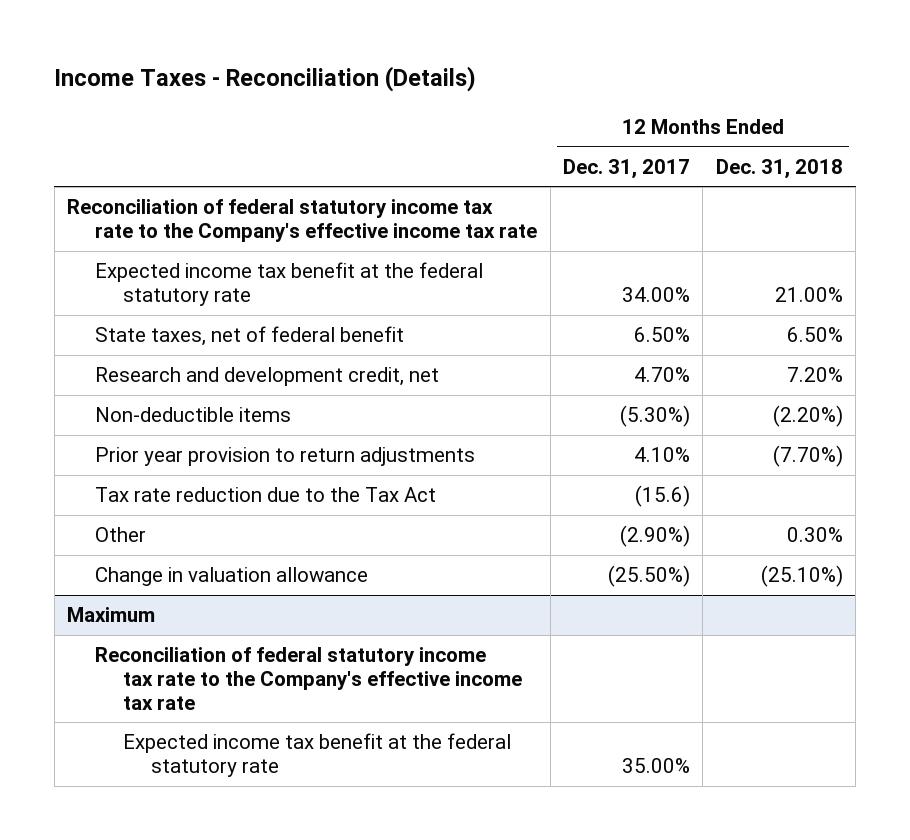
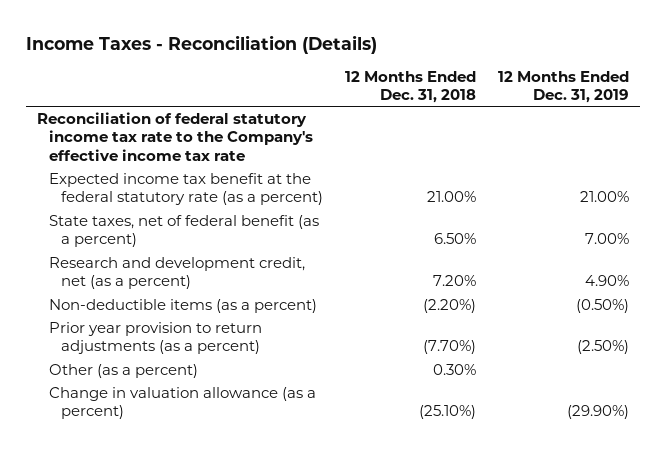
[562,158,690,179] Dec. 31, 2017 -> none
none -> [498,70,630,104] 12 Months Ended Dec. 31, 2019
[95,487,437,503] Tax rate reduction due to the Tax Act -> none
[67,607,156,623] Maximum -> none
[95,647,522,710] Reconciliation of federal statutory income tax rate to the Company's effective income tax rate -> none
[122,733,511,777] Expected income tax benefit at the federal statutory rate -> none
[95,262,484,306] Expected income tax benefit at the federal statutory rate -> [49,172,323,206] Expected income tax benefit at the federal statutory rate (as a percent)
[95,326,405,347] State taxes, net of federal benefit -> [49,214,320,248] State taxes, net of federal benefit (as a percent)
[95,367,440,387] Research and development credit, net -> [49,256,306,290] Research and development credit, net (as a percent)
[95,407,292,423] Non-deductible items -> [49,298,318,313] Non-deductible items (as a percent)
[95,447,476,467] Prior year provision to return adjustments -> [49,321,263,355] Prior year provision to return adjustments (as a percent)
[95,527,147,543] Other -> [49,363,199,378] Other (as a percent)
[95,567,369,587] Change in valuation allowance -> [49,386,317,420] Change in valuation allowance (as a percent)

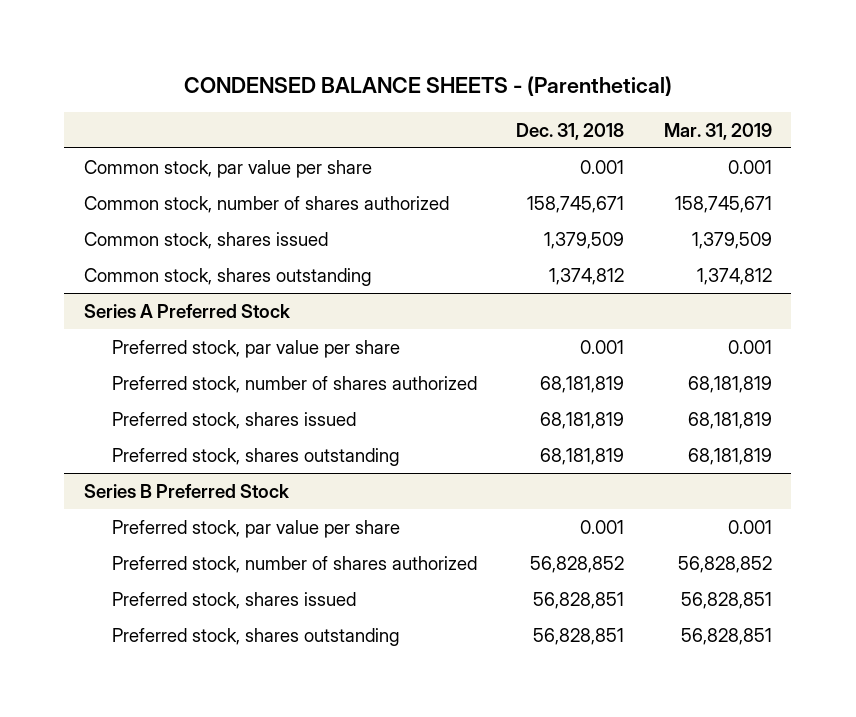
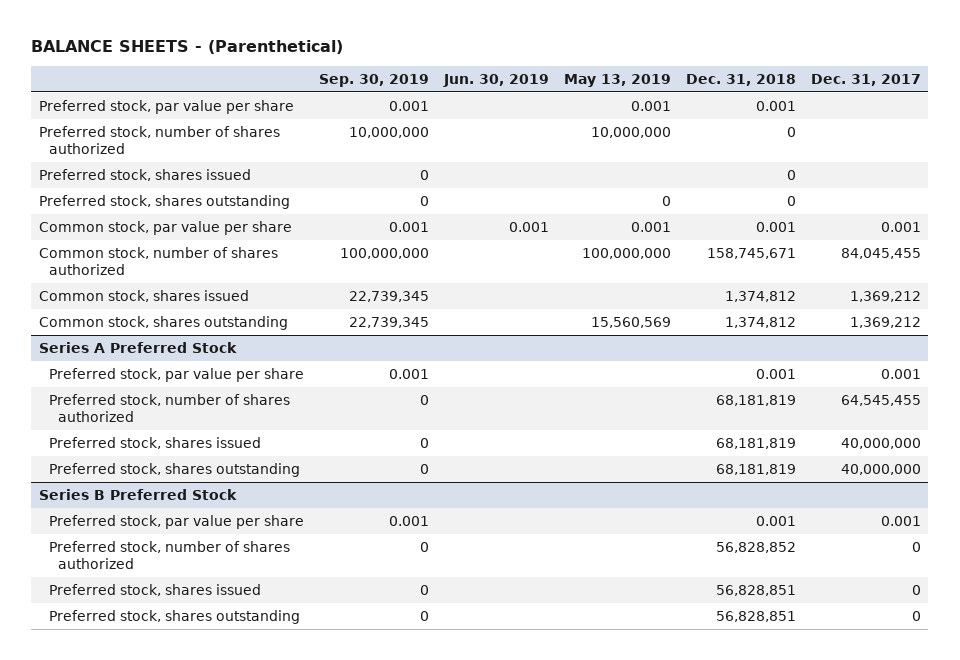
[183,76,672,97] CONDENSED BALANCE SHEETS - (Parenthetical) -> [31,40,344,55] BALANCE SHEETS - (Parenthetical)
[663,122,772,140] Mar. 31, 2019 -> none
none -> [318,74,429,88] Sep. 30, 2019
none -> [442,74,549,88] Jun. 30, 2019
none -> [563,74,671,88] May 13, 2019
none -> [810,74,921,87] Dec. 31, 2017
none -> [38,99,294,114] Preferred stock, par value per share
none -> [38,125,280,154] Preferred stock, number of shares authorized
none -> [38,168,251,181] Preferred stock, shares issued
none -> [38,194,290,209] Preferred stock, shares outstanding
[544,231,625,249] 1,379,509 -> [724,290,796,302] 1,374,812

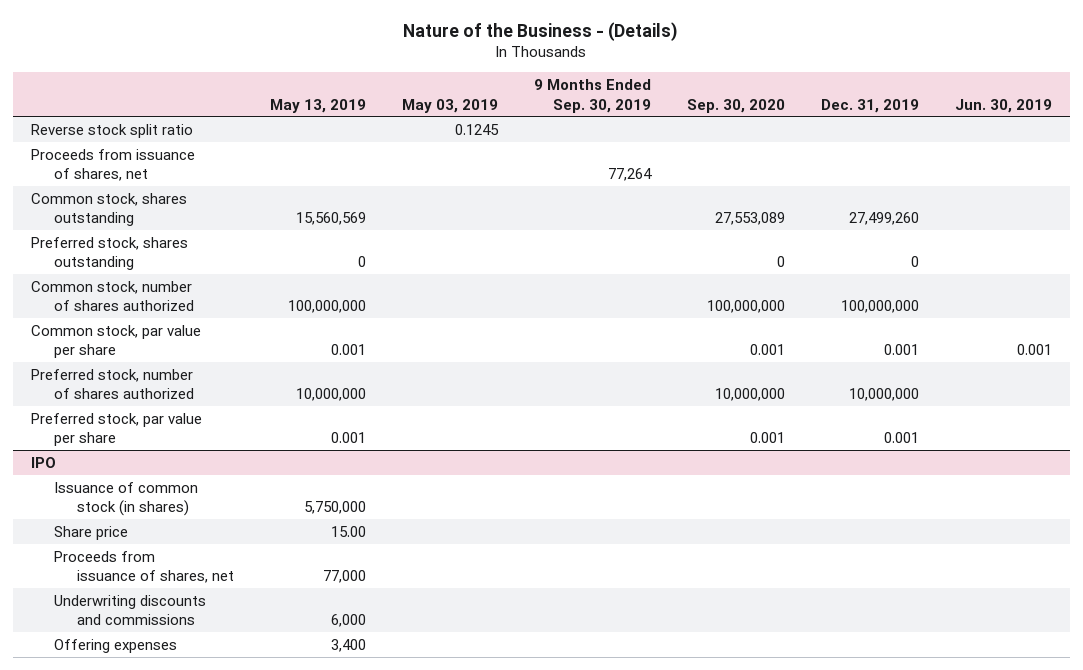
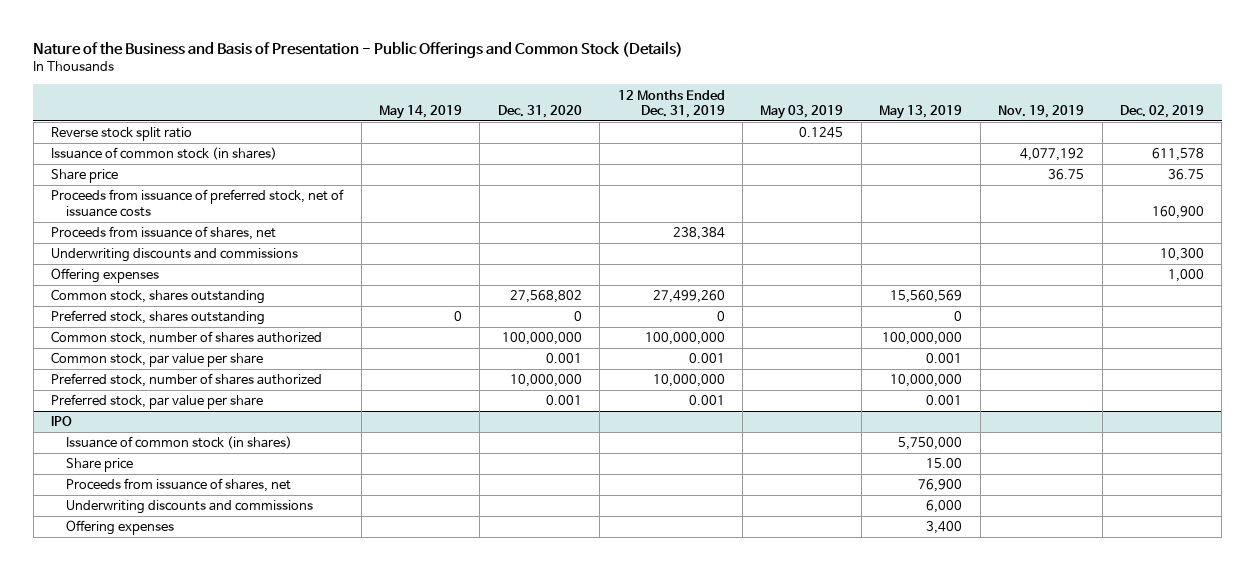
[403,21,679,41] Nature of the Business - (Details) -> [33,40,684,58] Nature of the Business and Basis of Presentation - Public Offerings and Common Stock (Details)
[533,78,651,113] 9 Months Ended Sep. 30, 2019 -> none
[686,98,785,113] Sep. 30, 2020 -> none
[820,98,919,113] Dec. 31, 2019 -> none
[954,98,1052,113] Jun. 30, 2019 -> none
none -> [378,105,462,120] May 14, 2019
none -> [497,105,582,119] Dec. 31, 2020
none -> [617,89,725,119] 12 Months Ended Dec. 31, 2019
none -> [998,105,1085,119] Nov. 19, 2019
none -> [1119,105,1204,119] Dec. 02, 2019
none -> [51,147,278,161] Issuance of common stock (in shares)
none -> [51,169,119,184] Share price
none -> [51,189,345,217] Proceeds from issuance of preferred stock, net of issuance costs
none -> [51,248,299,263] Underwriting discounts and commissions
none -> [51,268,160,284] Offering expenses
[322,570,366,584] 77,000 -> [918,479,963,493] 76,900

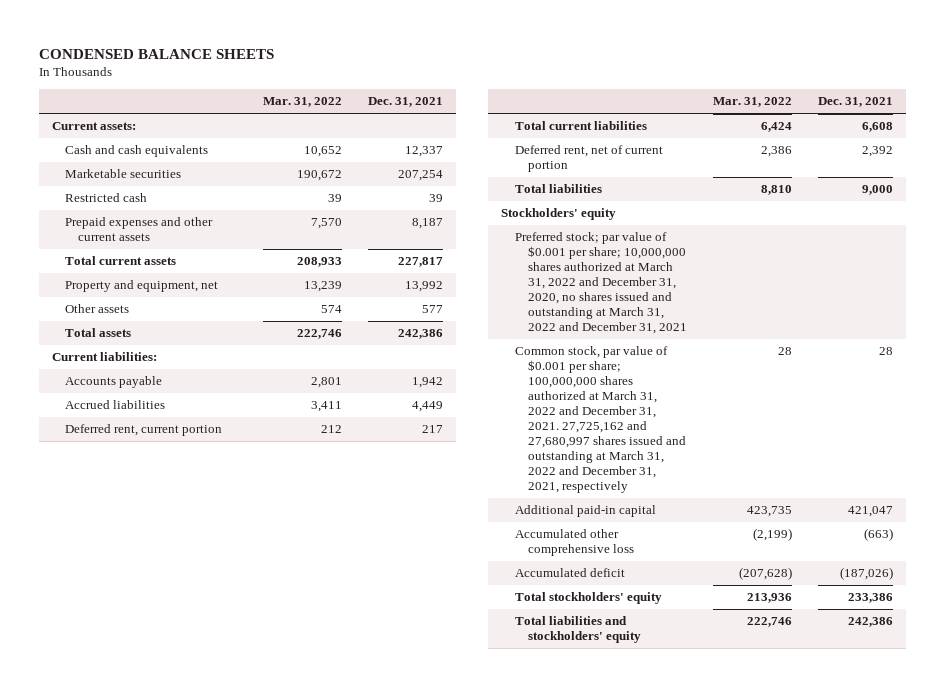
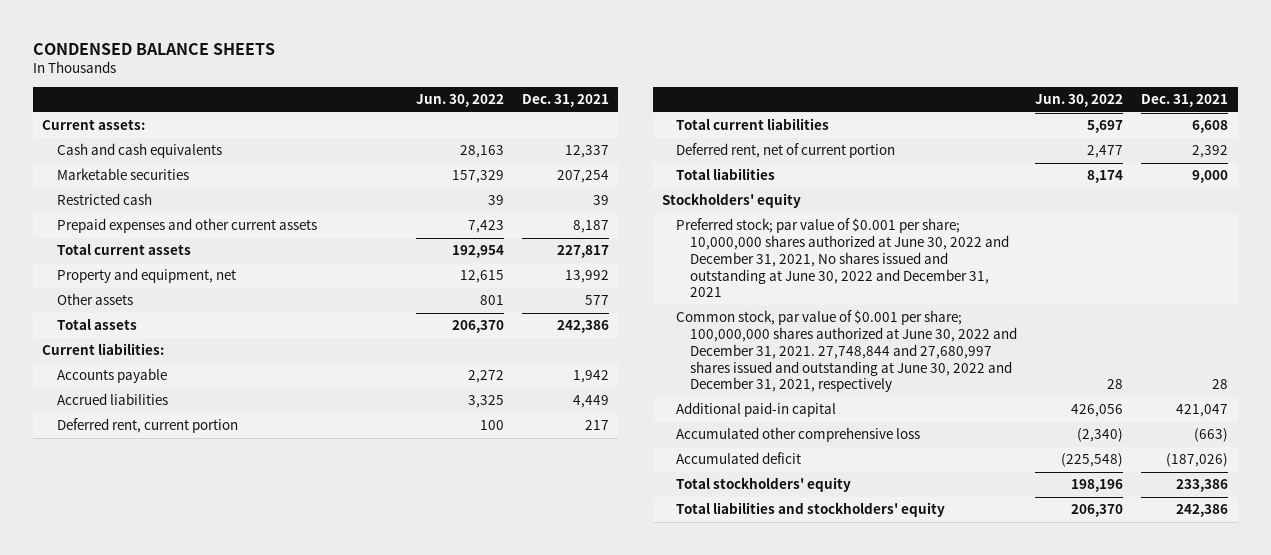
[263,97,343,108] Mar. 31, 2022 -> none
none -> [416,94,505,108] Jun. 30, 2022
[514,232,687,335] Preferred stock; par value of $0.001 per share; 10,000,000 shares authorized at March 31, 2022 and December 31, 2020, no shares issued and outstanding at March 31, 2022 and December 31, 2021 -> [675,218,1010,298] Preferred stock; par value of $0.001 per share; 10,000,000 shares authorized at June 30, 2022 and December 31, 2021, No shares issued and outstanding at June 30, 2022 and December 31, 2021
[514,346,686,494] Common stock, par value of $0.001 per share; 100,000,000 shares authorized at March 31, 2022 and December 31, 2021. 27,725,162 and 27,680,997 shares issued and outstanding at March 31, 2022 and December 31, 2021, respectively -> [675,310,1018,393] Common stock, par value of $0.001 per share; 100,000,000 shares authorized at June 30, 2022 and December 31, 2021. 27,748,844 and 27,680,997 shares issued and outstanding at June 30, 2022 and December 31, 2021, respectively

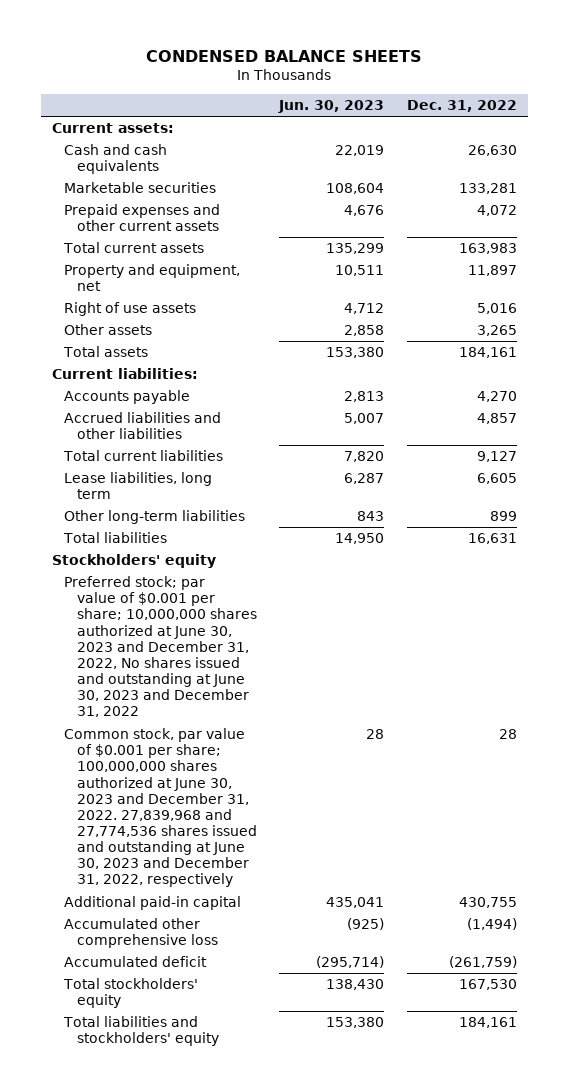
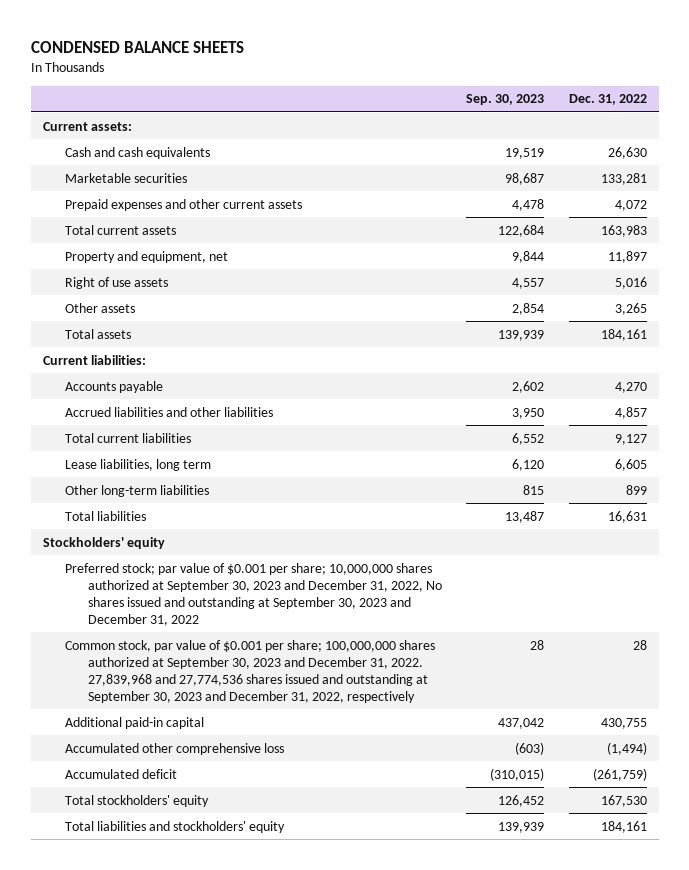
[278,99,385,113] Jun. 30, 2023 -> none
none -> [466,94,545,106] Sep. 30, 2023
[64,576,257,718] Preferred stock; par value of $0.001 per share; 10,000,000 shares authorized at June 30, 2023 and December 31, 2022, No shares issued and outstanding at June 30, 2023 and December 31, 2022 -> [65,562,443,627] Preferred stock; par value of $0.001 per share; 10,000,000 shares authorized at September 30, 2023 and December 31, 2022, No shares issued and outstanding at September 30, 2023 and December 31, 2022
[64,728,257,888] Common stock, par value of $0.001 per share; 100,000,000 shares authorized at June 30, 2023 and December 31, 2022. 27,839,968 and 27,774,536 shares issued and outstanding at June 30, 2023 and December 31, 2022, respectively -> [65,639,436,704] Common stock, par value of $0.001 per share; 100,000,000 shares authorized at September 30, 2023 and December 31, 2022. 27,839,968 and 27,774,536 shares issued and outstanding at September 30, 2023 and December 31, 2022, respectively

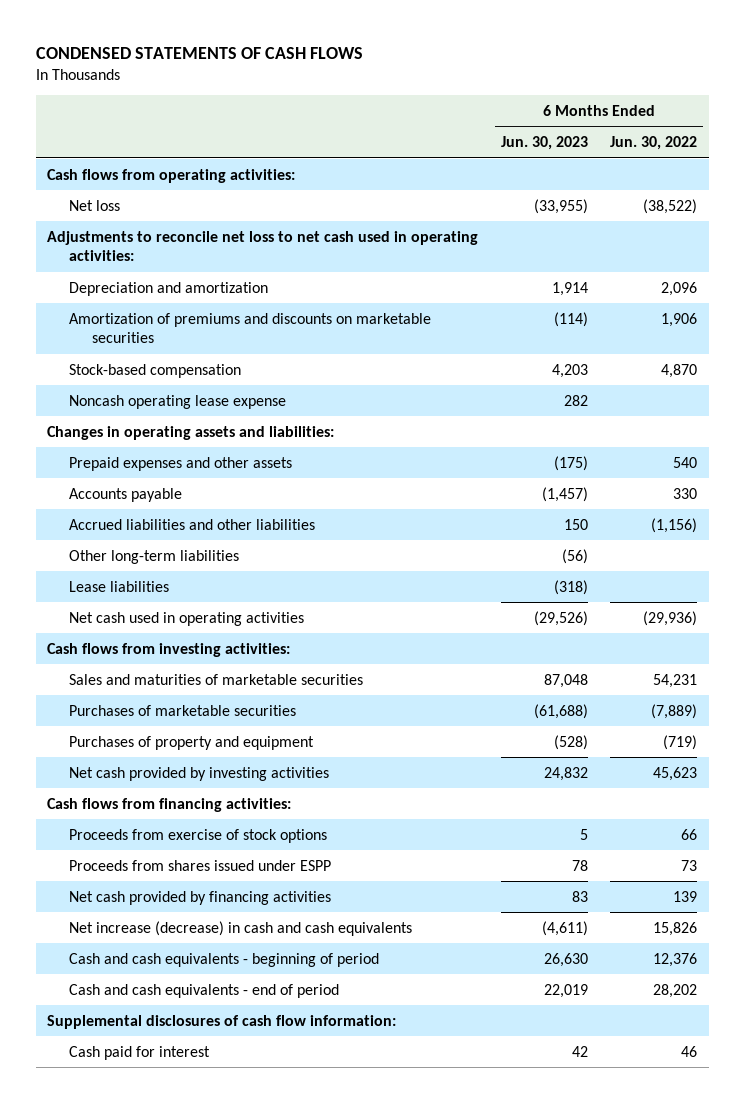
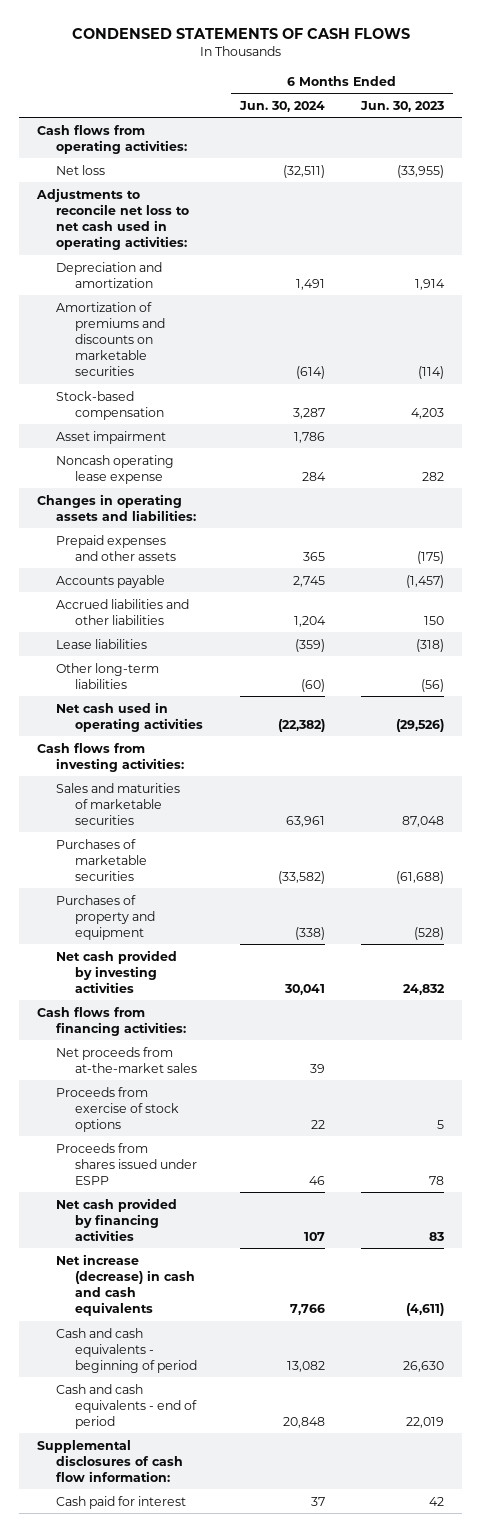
[610,136,698,151] Jun. 30, 2022 -> none
none -> [238,100,325,112] Jun. 30, 2024
none -> [56,430,167,444] Asset impairment
[69,549,240,564] Other long-term liabilities -> [56,662,160,689] Other long-term liabilities
none -> [56,1046,198,1073] Net proceeds from at-the-market sales

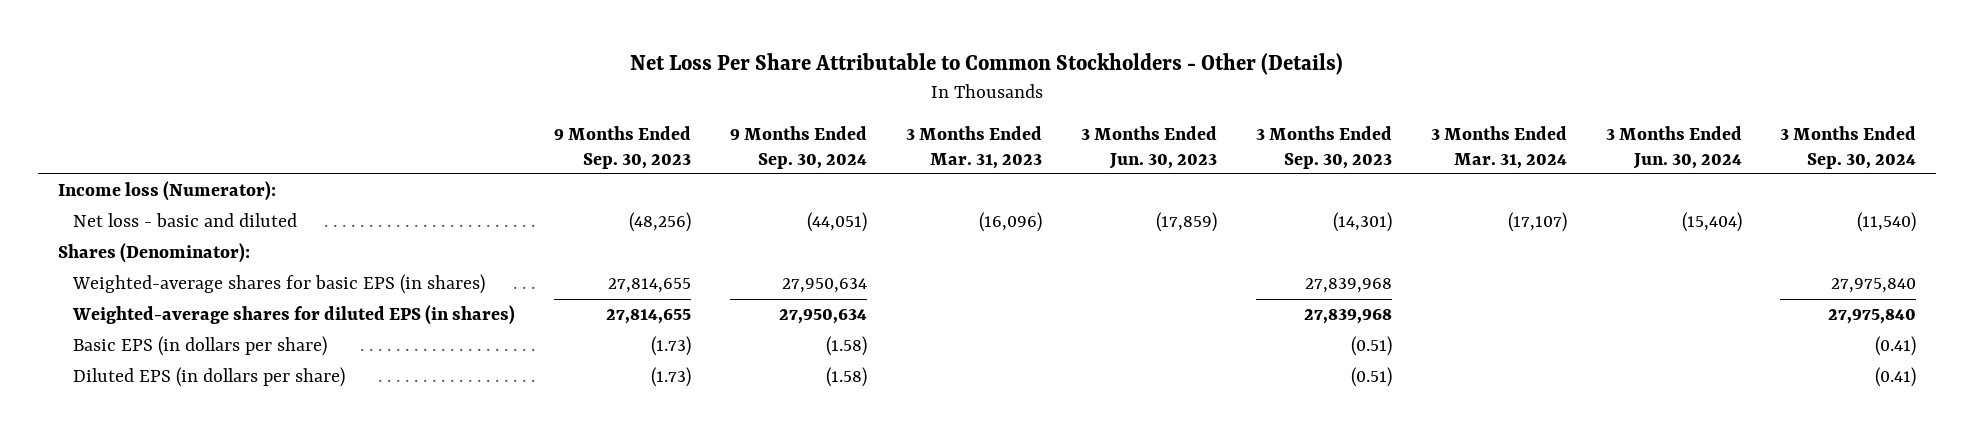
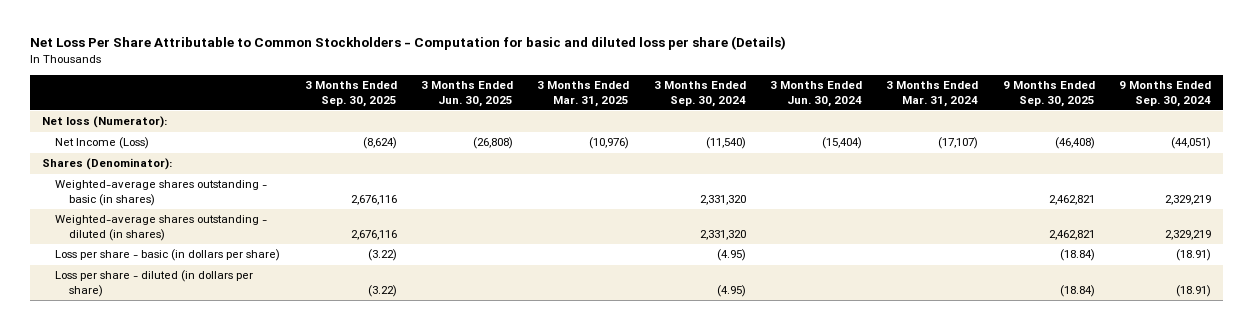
[629,53,1343,76] Net Loss Per Share Attributable to Common Stockholders - Other (Details) -> [29,36,786,51] Net Loss Per Share Attributable to Common Stockholders - Computation for basic and diluted loss per share (Details)
[554,126,692,169] 9 Months Ended Sep. 30, 2023 -> none
[906,126,1043,169] 3 Months Ended Mar. 31, 2023 -> none
[1080,126,1217,169] 3 Months Ended Jun. 30, 2023 -> none
[1255,126,1392,169] 3 Months Ended Sep. 30, 2023 -> none
none -> [304,81,397,107] 3 Months Ended Sep. 30, 2025
none -> [420,81,513,107] 3 Months Ended Jun. 30, 2025
none -> [537,81,630,107] 3 Months Ended Mar. 31, 2025
none -> [1002,81,1095,107] 9 Months Ended Sep. 30, 2025
[57,181,276,202] Income loss (Numerator): -> [41,116,167,129] Net loss (Numerator):
[73,213,298,228] Net loss - basic and diluted -> [55,137,150,150] Net Income (Loss)
[72,274,486,295] Weighted-average shares for basic EPS (in shares) -> [55,180,268,207] Weighted-average shares outstanding - basic (in shares)
[782,278,868,294] 27,950,634 -> [1164,195,1211,206] 2,329,219
[1831,278,1917,294] 27,975,840 -> [699,195,746,206] 2,331,320
[72,305,516,326] Weighted-average shares for diluted EPS (in shares) -> [55,215,268,242] Weighted-average shares outstanding - diluted (in shares)
[779,309,868,325] 27,950,634 -> [1164,230,1211,241] 2,329,219
[1828,309,1917,325] 27,975,840 -> [699,230,746,241] 2,331,320
[73,336,328,357] Basic EPS (in dollars per share) -> [55,249,281,262] Loss per share - basic (in dollars per share)
[826,336,868,357] (1.58) -> [1175,249,1211,262] (18.91)
[1875,336,1917,357] (0.41) -> [716,249,746,262] (4.95)
[73,367,346,388] Diluted EPS (in dollars per share) -> [55,270,254,298] Loss per share - diluted (in dollars per share)
[826,367,868,388] (1.58) -> [1175,285,1211,298] (18.91)
[1875,367,1917,388] (0.41) -> [716,285,746,298] (4.95)

